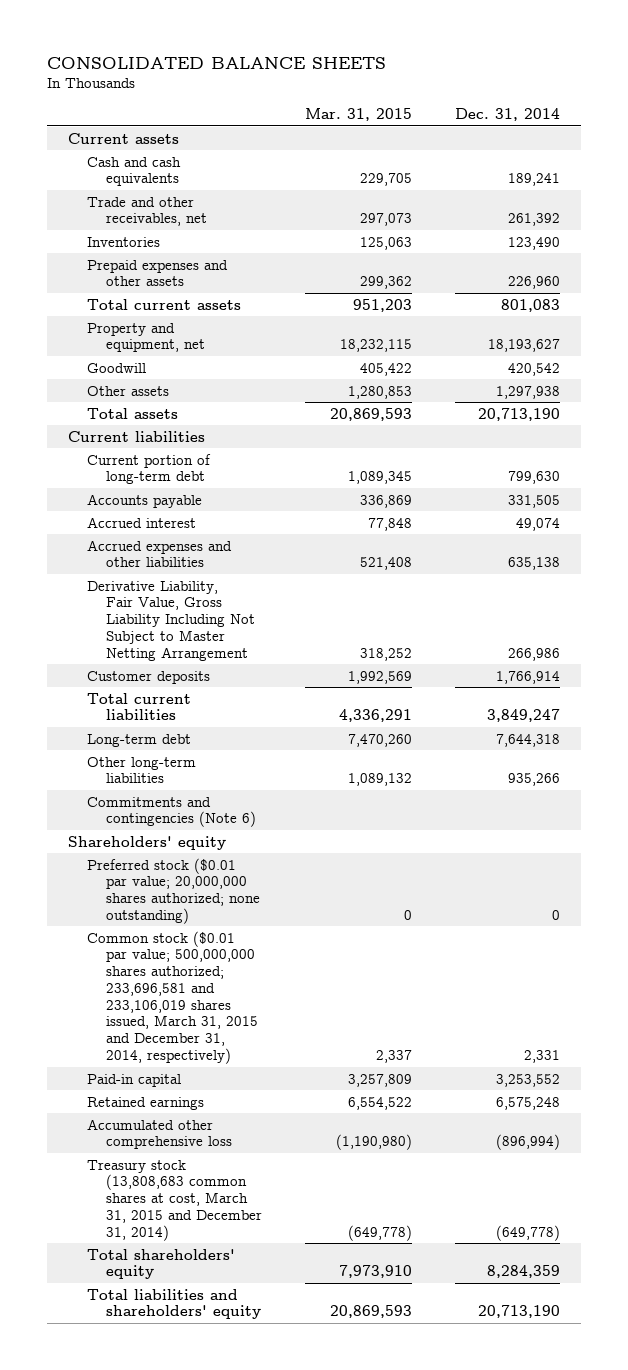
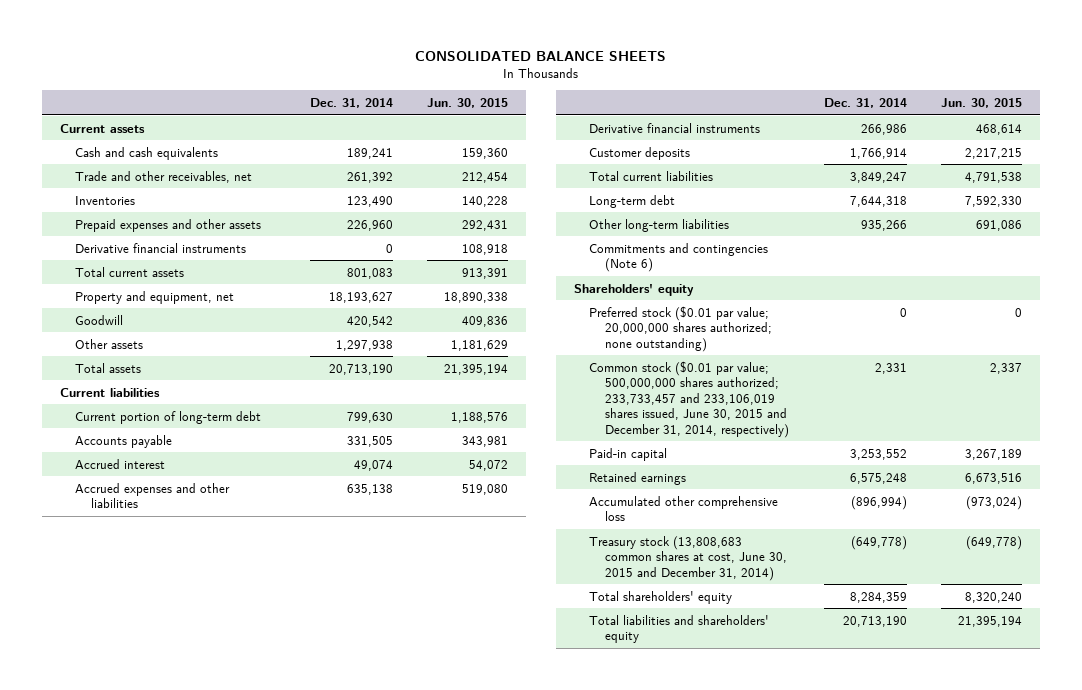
[305,108,413,122] Mar. 31, 2015 -> none
none -> [427,97,509,108] Jun. 30, 2015
none -> [75,242,247,253] Derivative financial instruments
[87,580,256,661] Derivative Liability, Fair Value, Gross Liability Including Not Subject to Master Netting Arrangement -> [589,122,761,133] Derivative financial instruments
[87,930,259,1064] Common stock ($0.01 par value; 500,000,000 shares authorized; 233,696,581 and 233,106,019 shares issued, March 31, 2015 and December 31, 2014, respectively) -> [589,360,789,438] Common stock ($0.01 par value; 500,000,000 shares authorized; 233,733,457 and 233,106,019 shares issued, June 30, 2015 and December 31, 2014, respectively)
[87,1159,263,1241] Treasury stock (13,808,683 common shares at cost, March 31, 2015 and December 31, 2014) -> [589,535,787,581] Treasury stock (13,808,683 common shares at cost, June 30, 2015 and December 31, 2014)

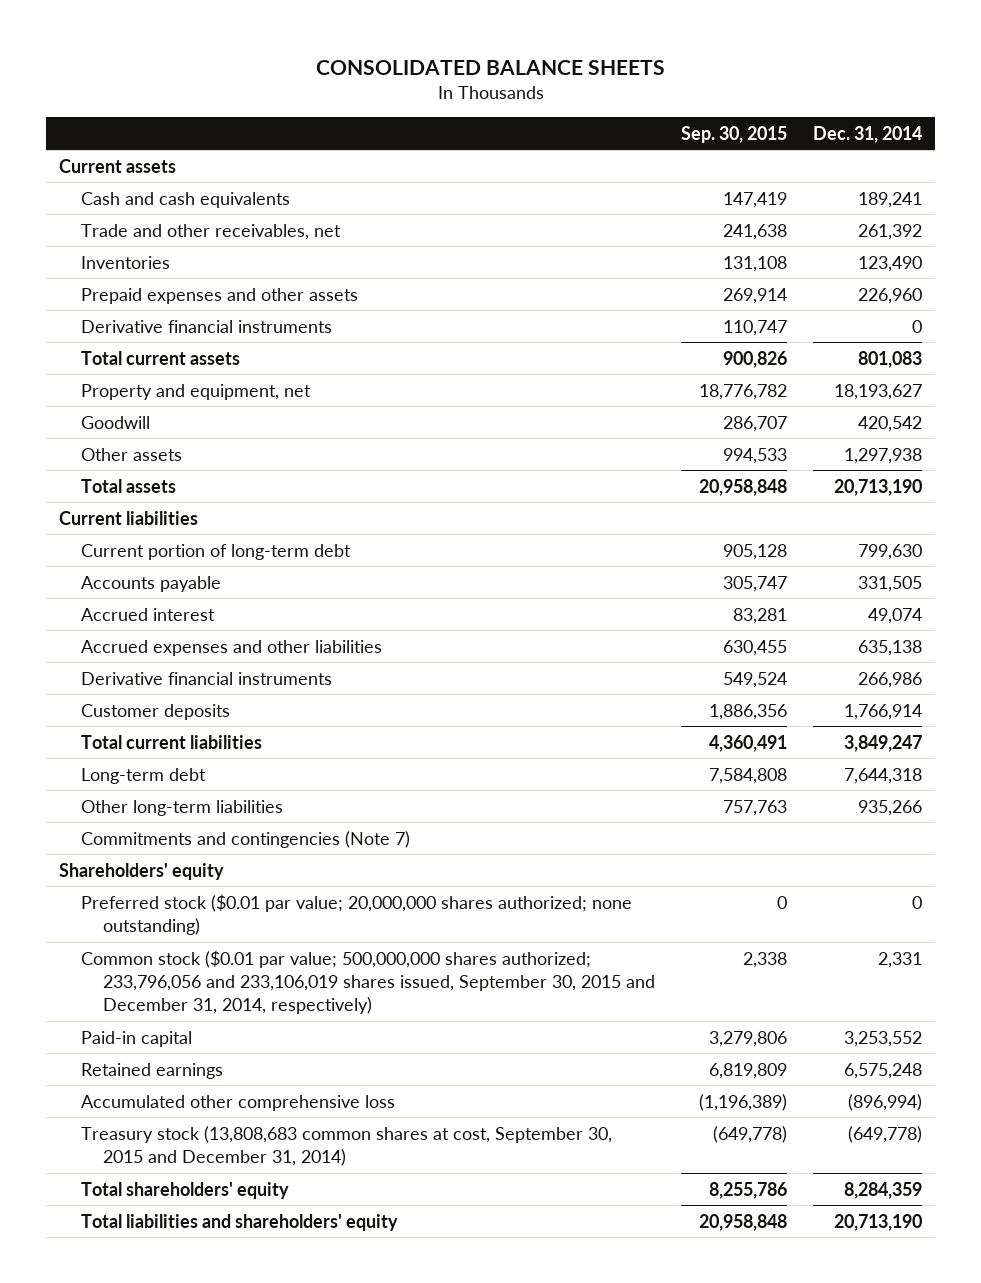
[427,97,509,108] Jun. 30, 2015 -> none
none -> [680,125,787,143] Sep. 30, 2015
[589,242,769,273] Commitments and contingencies (Note 6) -> [81,830,411,848] Commitments and contingencies (Note 7)
[589,360,789,438] Common stock ($0.01 par value; 500,000,000 shares authorized; 233,733,457 and 233,106,019 shares issued, June 30, 2015 and December 31, 2014, respectively) -> [81,949,655,1015] Common stock ($0.01 par value; 500,000,000 shares authorized; 233,796,056 and 233,106,019 shares issued, September 30, 2015 and December 31, 2014, respectively)
[589,535,787,581] Treasury stock (13,808,683 common shares at cost, June 30, 2015 and December 31, 2014) -> [81,1125,613,1166] Treasury stock (13,808,683 common shares at cost, September 30, 2015 and December 31, 2014)

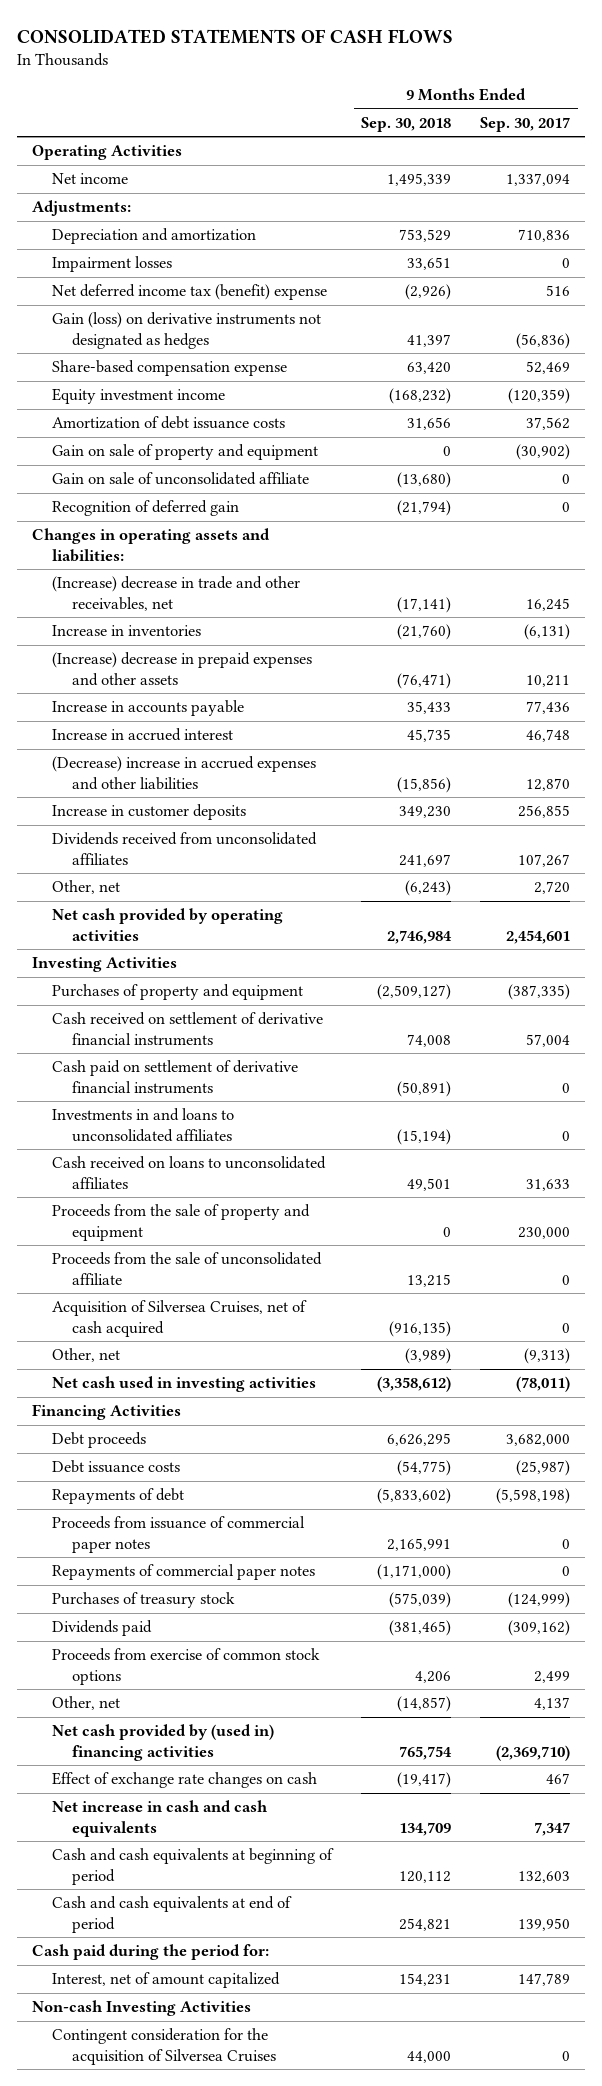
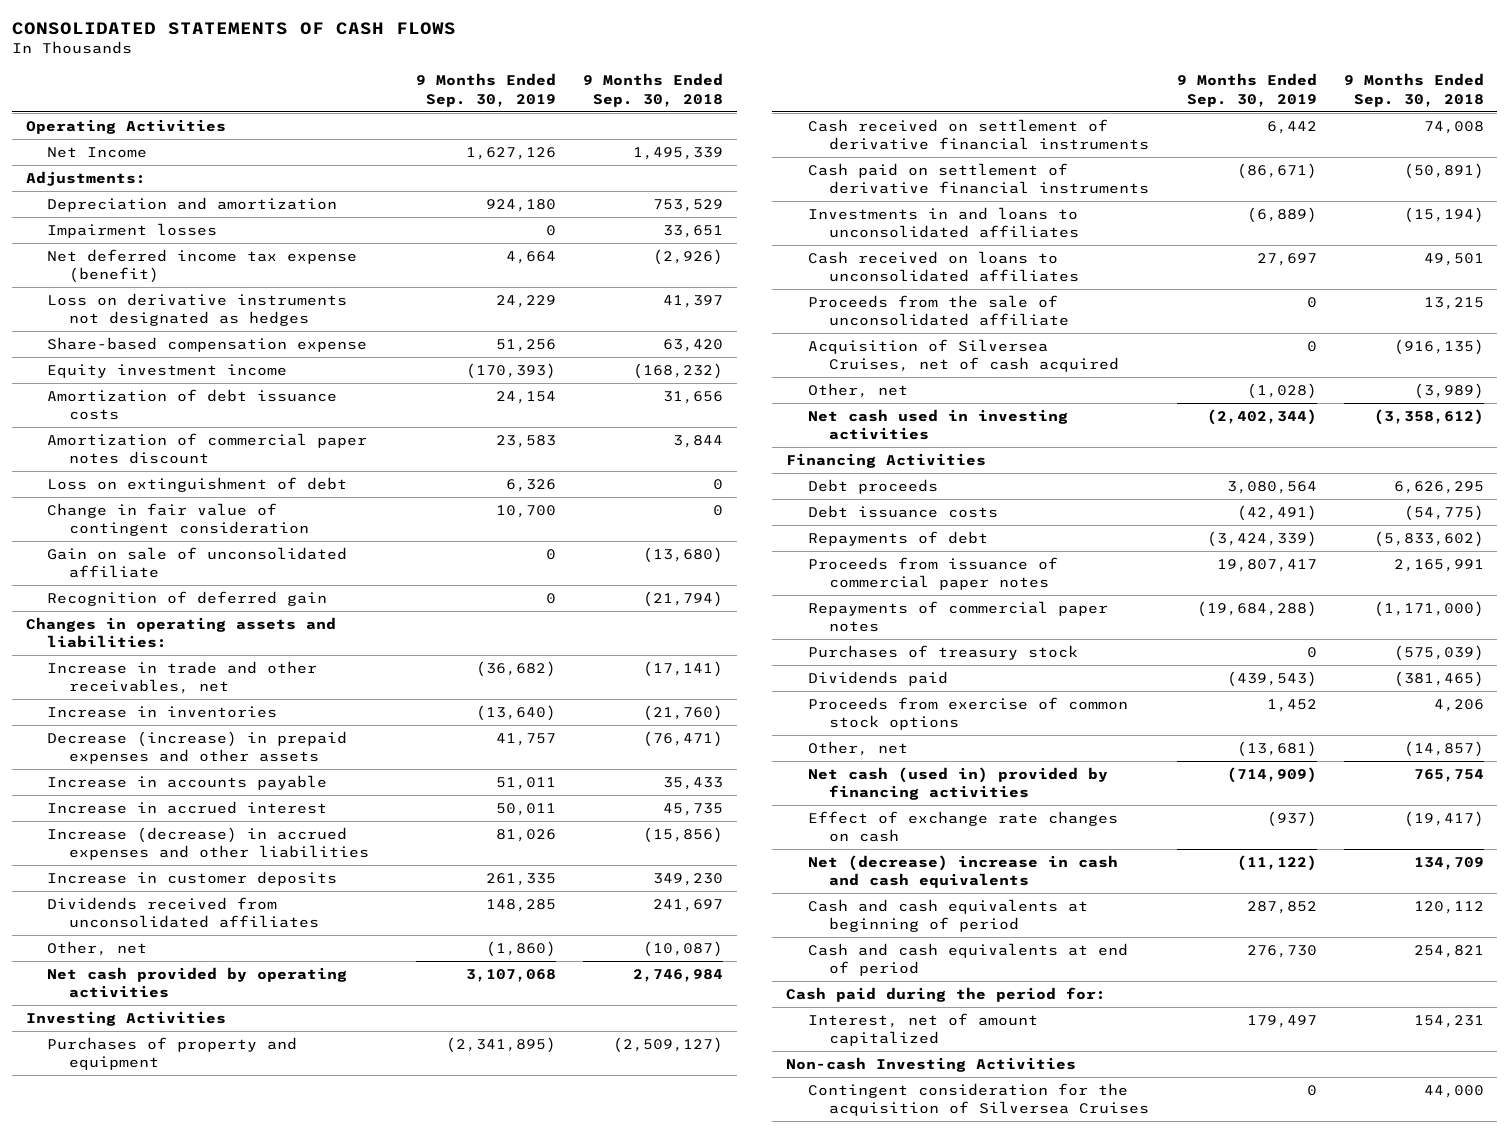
[480,116,571,132] Sep. 30, 2017 -> none
none -> [416,73,557,107] 9 Months Ended Sep. 30, 2019
[51,173,128,185] Net income -> [47,147,148,159] Net Income
[51,284,327,301] Net deferred income tax (benefit) expense -> [47,249,358,284] Net deferred income tax expense (benefit)
[51,312,321,349] Gain (loss) on derivative instruments not designated as hedges -> [47,293,348,327] Loss on derivative instruments not designated as hedges
[51,444,318,461] Gain on sale of property and equipment -> none
none -> [47,433,368,465] Amortization of commercial paper notes discount
none -> [47,477,348,493] Loss on extinguishment of debt
none -> [47,503,310,537] Change in fair value of contingent consideration
[51,576,300,611] (Increase) decrease in trade and other receivables, net -> [47,661,318,695] Increase in trade and other receivables, net
[51,652,312,686] (Increase) decrease in prepaid expenses and other assets -> [47,731,348,765] Decrease (increase) in prepaid expenses and other assets
[51,756,316,790] (Decrease) increase in accrued expenses and other liabilities -> [47,827,370,861] Increase (decrease) in accrued expenses and other liabilities
[405,880,452,897] (6,243) -> [643,941,724,958] (10,087)
[51,1204,310,1241] Proceeds from the sale of property and equipment -> none
[51,1724,274,1761] Net cash provided by (used in) financing activities -> [807,767,1108,801] Net cash (used in) provided by financing activities
[51,1800,268,1837] Net increase in cash and cash equivalents -> [807,855,1118,889] Net (decrease) increase in cash and cash equivalents

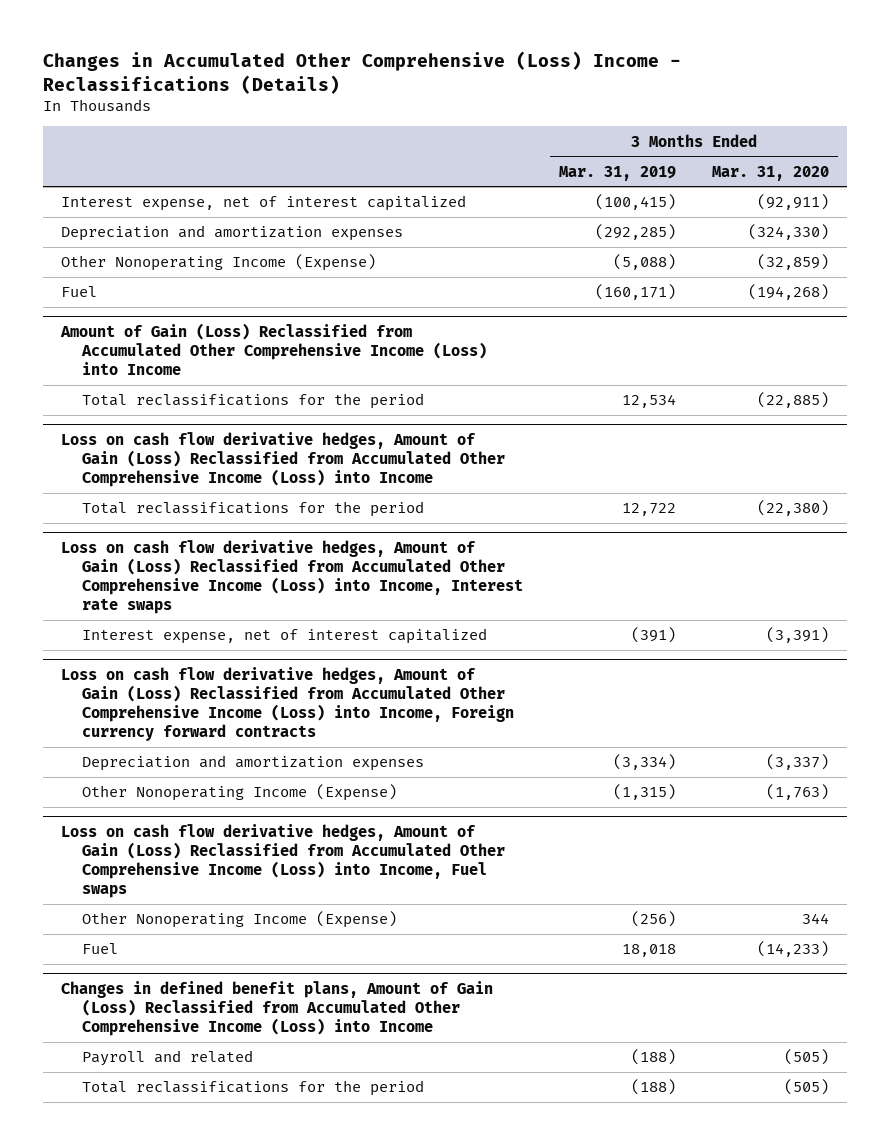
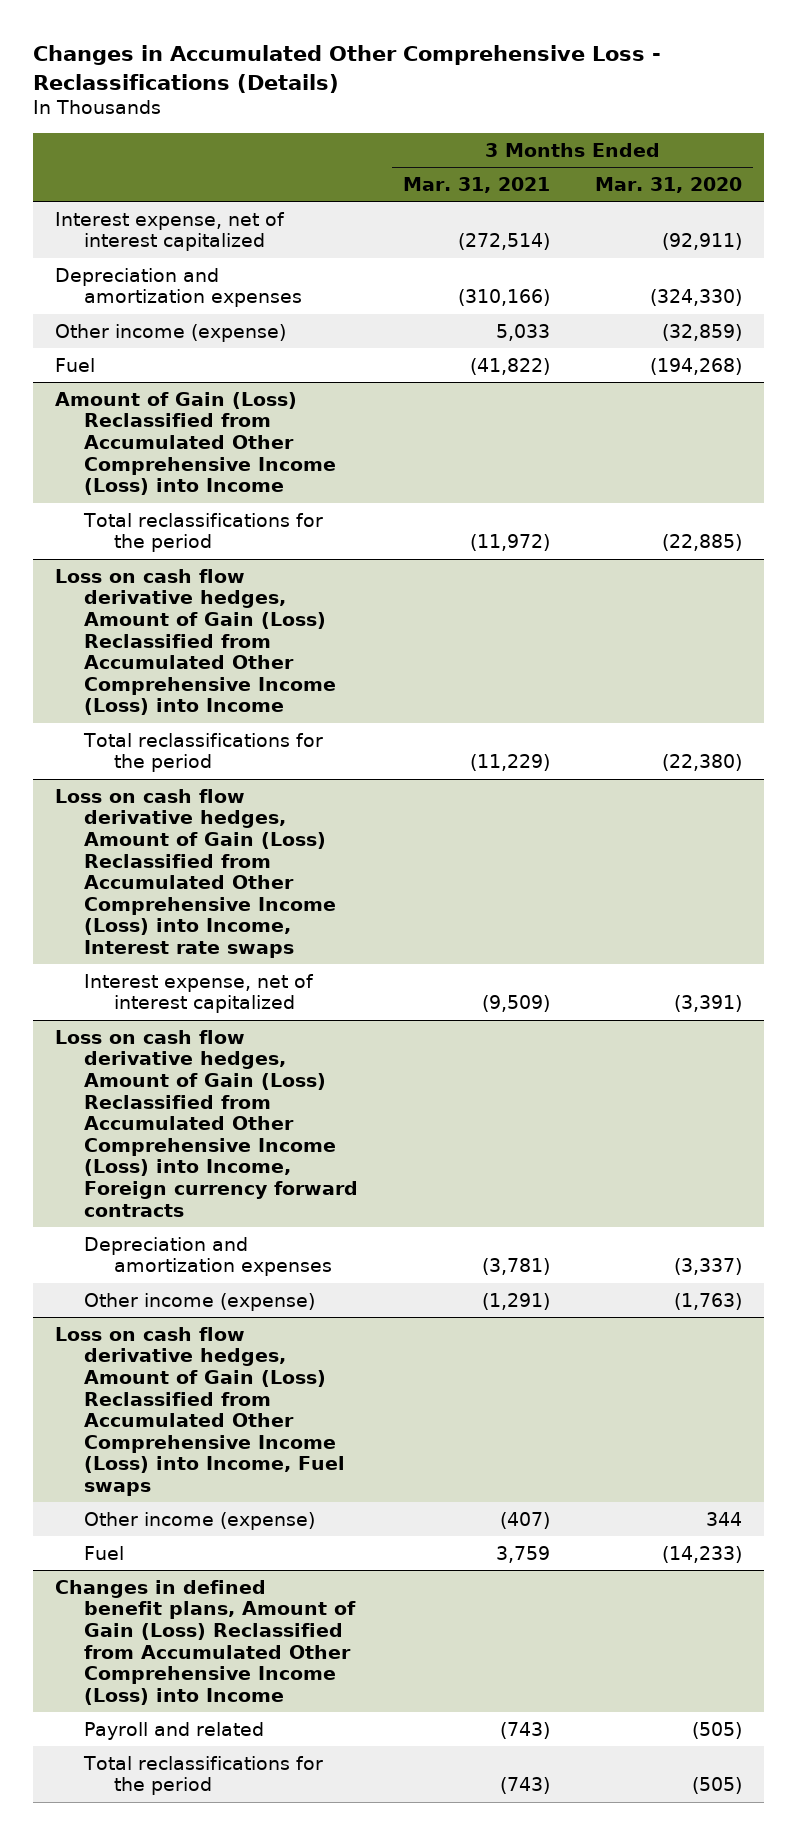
[43,50,682,94] Changes in Accumulated Other Comprehensive (Loss) Income - Reclassifications (Details) -> [32,45,661,93] Changes in Accumulated Other Comprehensive Loss - Reclassifications (Details)
[558,165,676,181] Mar. 31, 2019 -> none
none -> [403,176,551,193] Mar. 31, 2021
[61,254,377,272] Other Nonoperating Income (Expense) -> [55,323,287,342] Other income (expense)
[81,784,397,802] Other Nonoperating Income (Expense) -> [84,1292,316,1311] Other income (expense)
[81,911,397,929] Other Nonoperating Income (Expense) -> [84,1511,316,1530] Other income (expense)

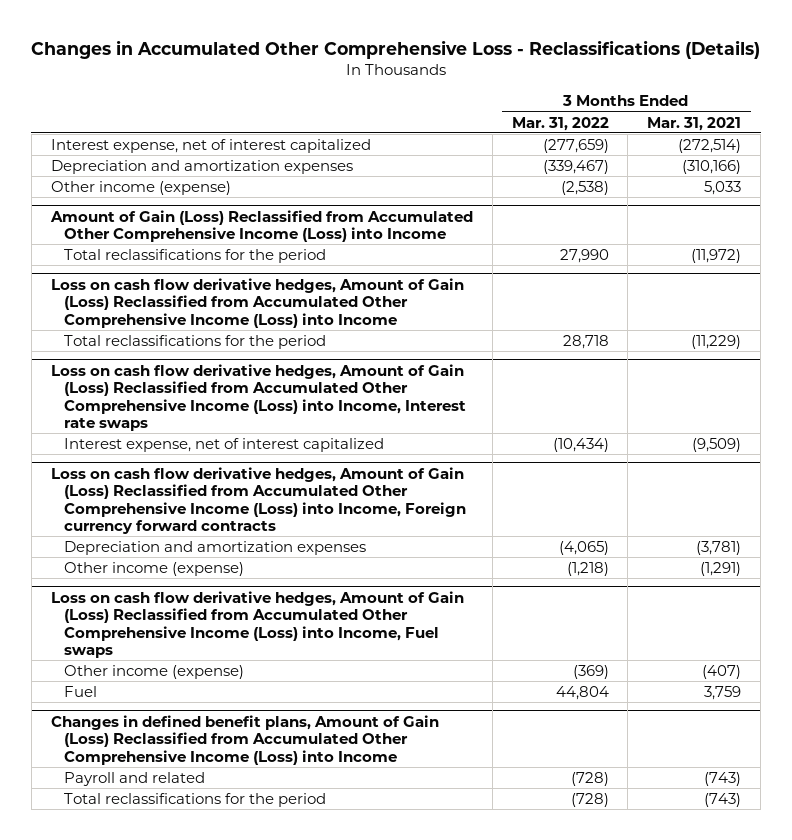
[594,176,742,193] Mar. 31, 2020 -> none
none -> [511,116,609,131] Mar. 31, 2022
[55,357,96,372] Fuel -> none

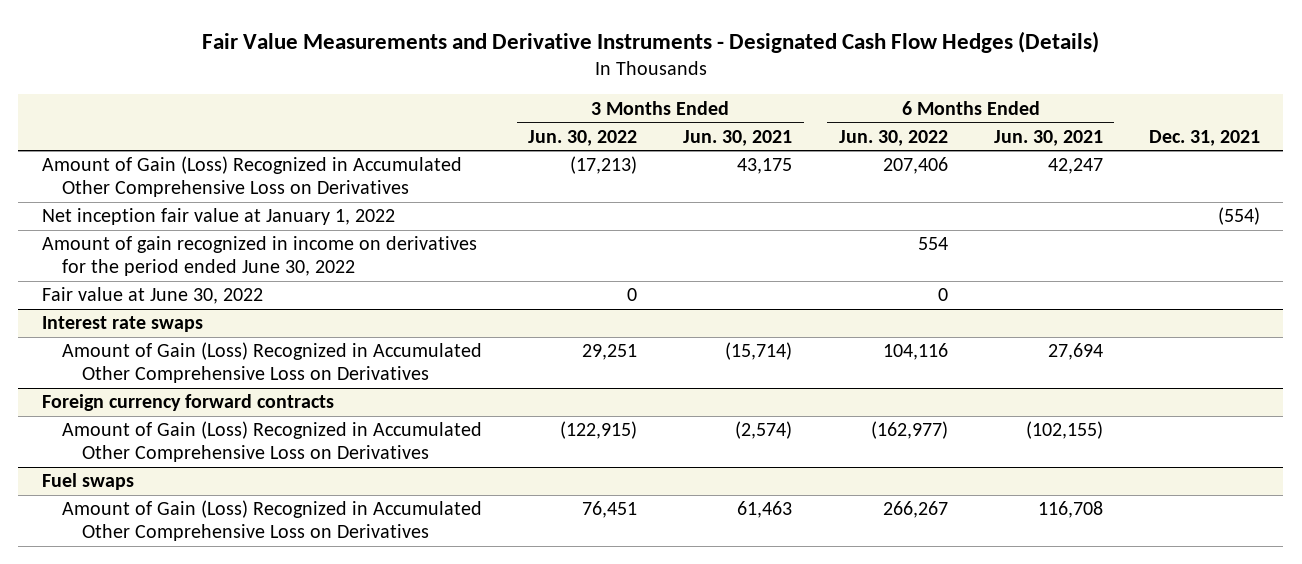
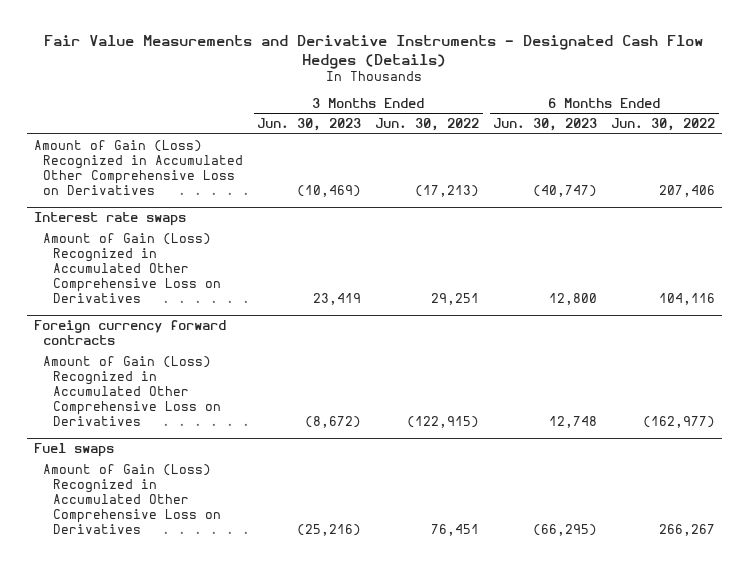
[683,129,793,146] Jun. 30, 2021 -> none
[993,129,1103,146] Jun. 30, 2021 -> none
[1149,129,1261,146] Dec. 31, 2021 -> none
none -> [257,118,362,132] Jun. 30, 2023
none -> [493,118,598,132] Jun. 30, 2023
[41,208,395,226] Net inception fair value at January 1, 2022 -> none
[41,236,477,277] Amount of gain recognized in income on derivatives for the period ended June 30, 2022 -> none
[41,287,263,305] Fair value at June 30, 2022 -> none

